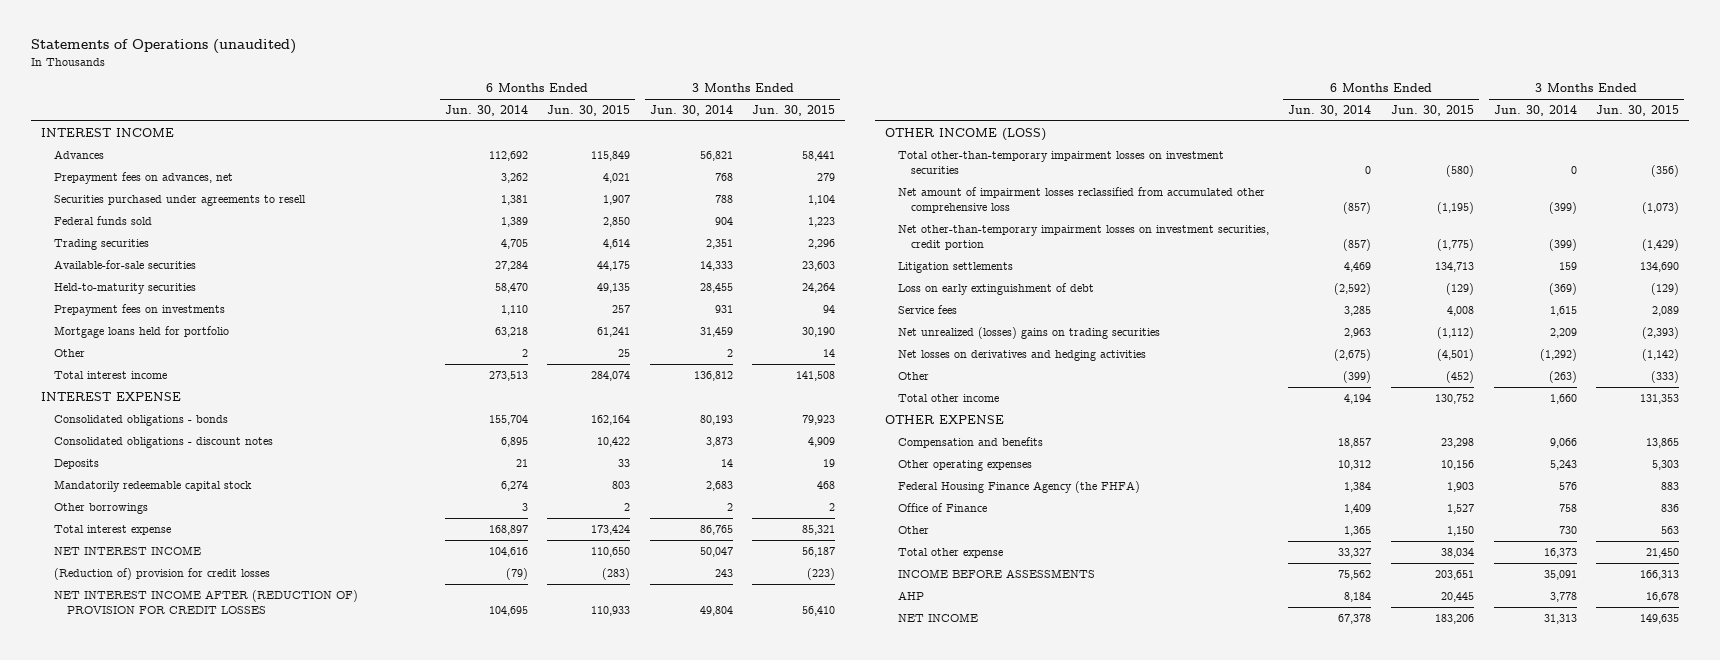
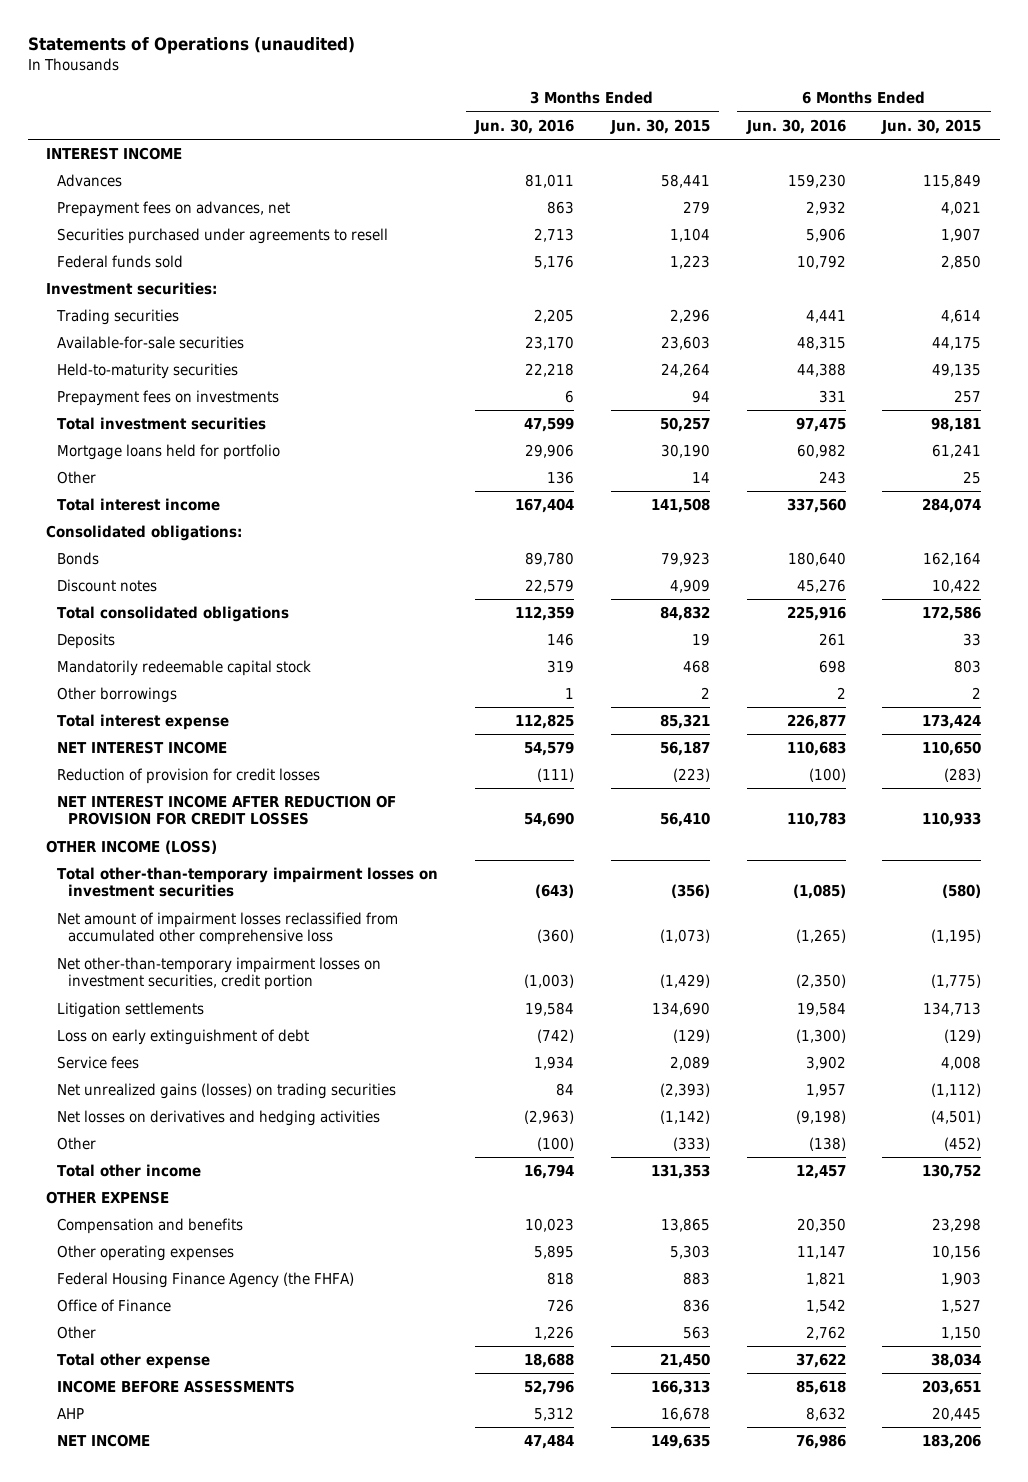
[444,105,528,117] Jun. 30, 2014 -> none
[649,105,733,117] Jun. 30, 2014 -> none
none -> [473,118,574,134] Jun. 30, 2016
none -> [745,118,846,134] Jun. 30, 2016
none -> [46,282,218,296] Investment securities:
none -> [57,417,267,431] Total investment securities
[40,391,181,401] INTEREST EXPENSE -> none
none -> [46,525,243,542] Consolidated obligations:
[53,414,228,426] Consolidated obligations - bonds -> [57,552,100,566] Bonds
[53,436,273,448] Consolidated obligations - discount notes -> [57,579,158,593] Discount notes
none -> [57,606,290,623] Total consolidated obligations
[53,567,270,580] (Reduction of) provision for credit losses -> [57,768,321,785] Reduction of provision for credit losses
[53,589,358,614] NET INTEREST INCOME AFTER (REDUCTION OF) PROVISION FOR CREDIT LOSSES -> [57,795,397,826] NET INTEREST INCOME AFTER REDUCTION OF PROVISION FOR CREDIT LOSSES
[897,326,1160,339] Net unrealized (losses) gains on trading securities -> [57,1083,397,1100] Net unrealized gains (losses) on trading securities

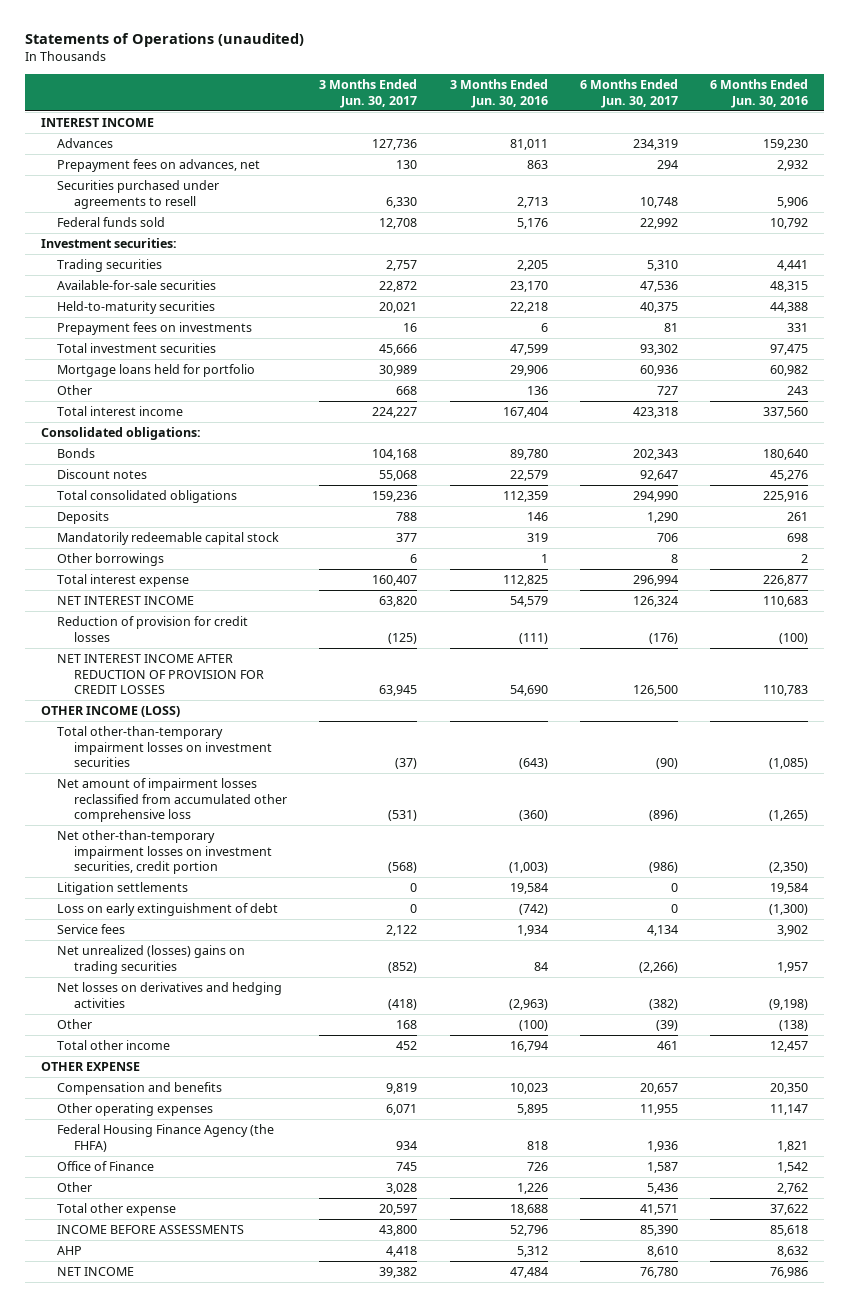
[609,118,710,134] Jun. 30, 2015 -> none
[881,118,982,134] Jun. 30, 2015 -> none
none -> [319,79,418,108] 3 Months Ended Jun. 30, 2017
none -> [579,79,678,108] 6 Months Ended Jun. 30, 2017
[57,1083,397,1100] Net unrealized gains (losses) on trading securities -> [57,945,246,974] Net unrealized (losses) gains on trading securities

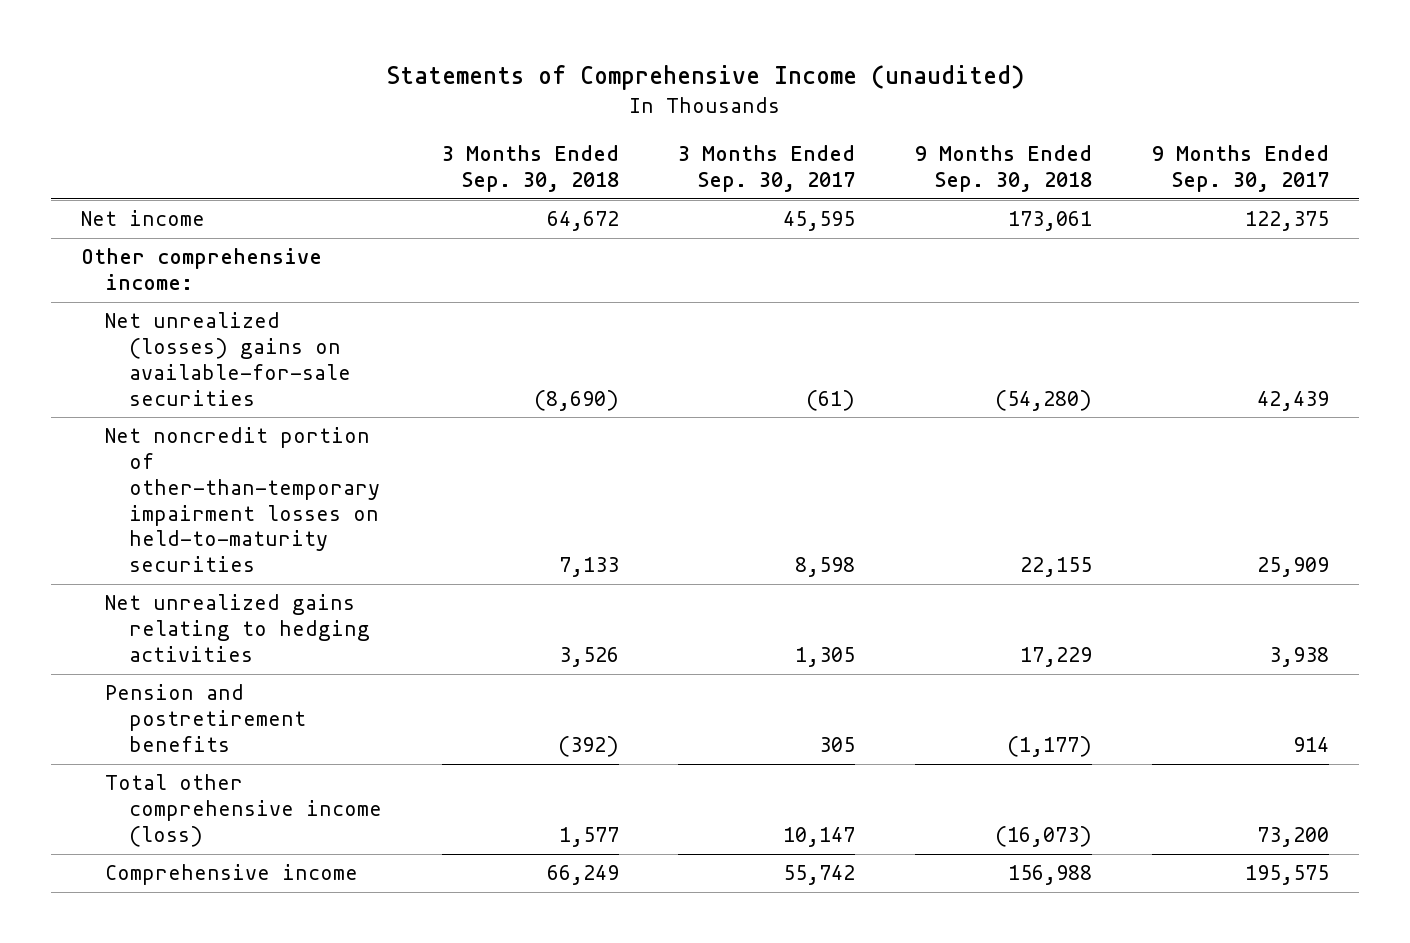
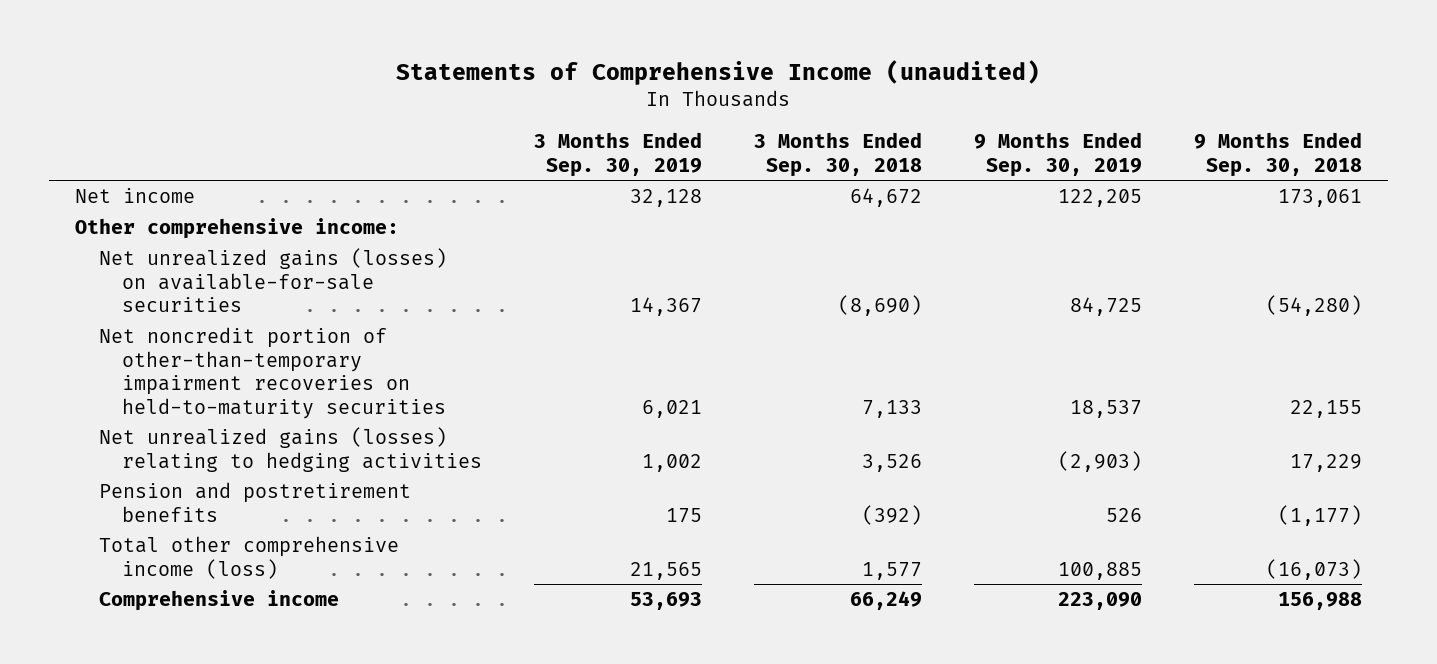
[678,145,856,192] 3 Months Ended Sep. 30, 2017 -> none
[1152,145,1330,192] 9 Months Ended Sep. 30, 2017 -> none
none -> [533,132,702,177] 3 Months Ended Sep. 30, 2019
none -> [973,132,1142,177] 9 Months Ended Sep. 30, 2019
[104,312,351,406] Net unrealized (losses) gains on available-for-sale securities -> [98,248,447,313] Net unrealized gains (losses) on available-for-sale securities
[104,427,380,572] Net noncredit portion of other-than-temporary impairment losses on held-to-maturity securities -> [98,327,446,419] Net noncredit portion of other-than-temporary impairment recoveries on held-to-maturity securities
[104,594,370,662] Net unrealized gains relating to hedging activities -> [98,427,482,472] Net unrealized gains (losses) relating to hedging activities

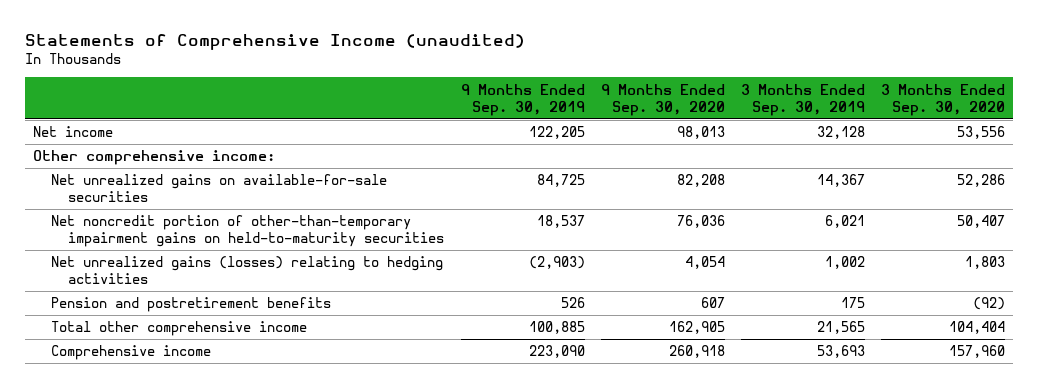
[753,132,922,177] 3 Months Ended Sep. 30, 2018 -> none
[1193,132,1362,177] 9 Months Ended Sep. 30, 2018 -> none
none -> [600,83,725,116] 9 Months Ended Sep. 30, 2020
none -> [880,83,1005,116] 3 Months Ended Sep. 30, 2020
[98,248,447,313] Net unrealized gains (losses) on available-for-sale securities -> [50,174,387,203] Net unrealized gains on available-for-sale securities
[98,327,446,419] Net noncredit portion of other-than-temporary impairment recoveries on held-to-maturity securities -> [50,215,445,248] Net noncredit portion of other-than-temporary impairment gains on held-to-maturity securities
[98,536,399,579] Total other comprehensive income (loss) -> [50,321,307,337] Total other comprehensive income

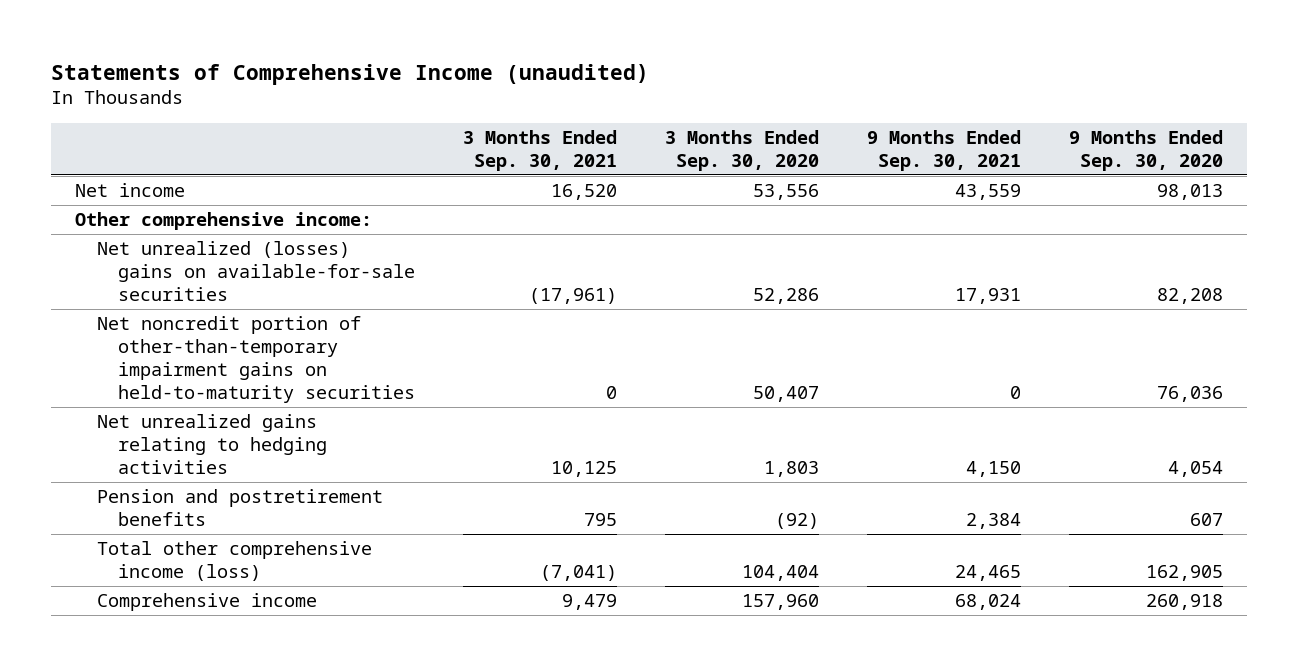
[460,83,585,116] 9 Months Ended Sep. 30, 2019 -> none
[740,83,865,116] 3 Months Ended Sep. 30, 2019 -> none
none -> [462,129,617,171] 3 Months Ended Sep. 30, 2021
none -> [866,129,1021,171] 9 Months Ended Sep. 30, 2021
[50,174,387,203] Net unrealized gains on available-for-sale securities -> [96,241,415,301] Net unrealized (losses) gains on available-for-sale securities
[50,256,443,285] Net unrealized gains (losses) relating to hedging activities -> [96,414,327,474] Net unrealized gains relating to hedging activities
[50,321,307,337] Total other comprehensive income -> [96,541,372,582] Total other comprehensive income (loss)

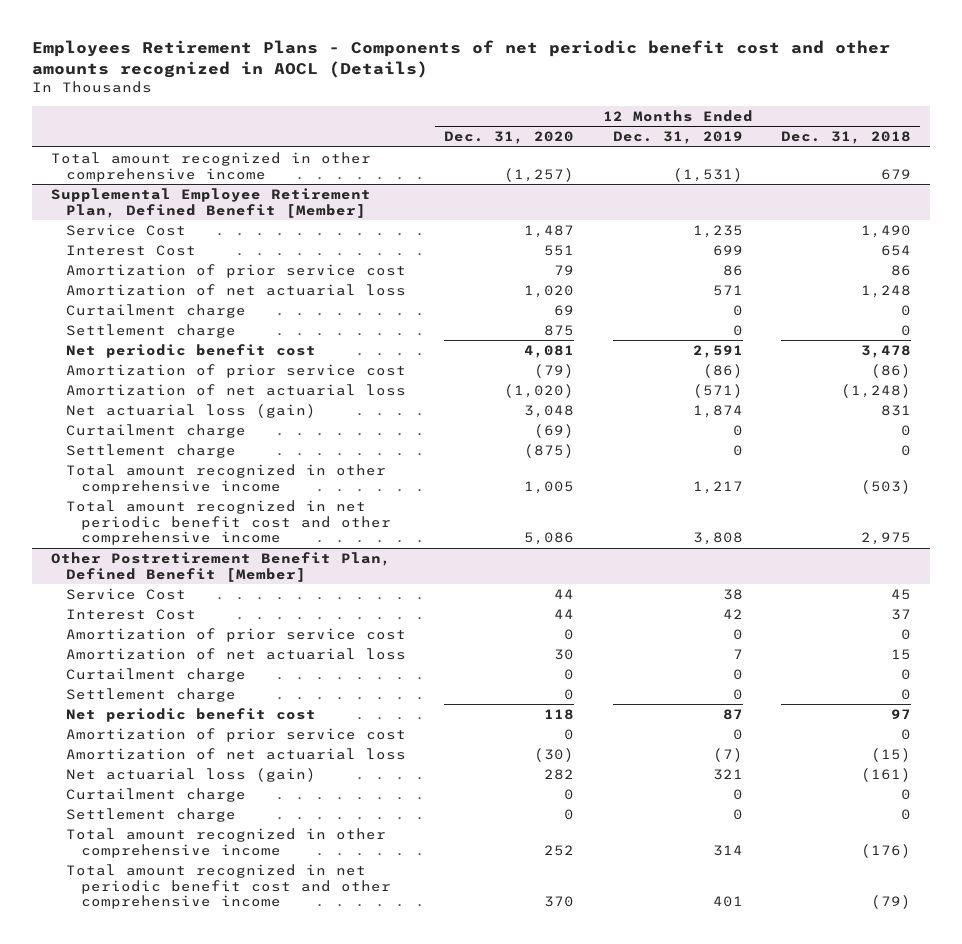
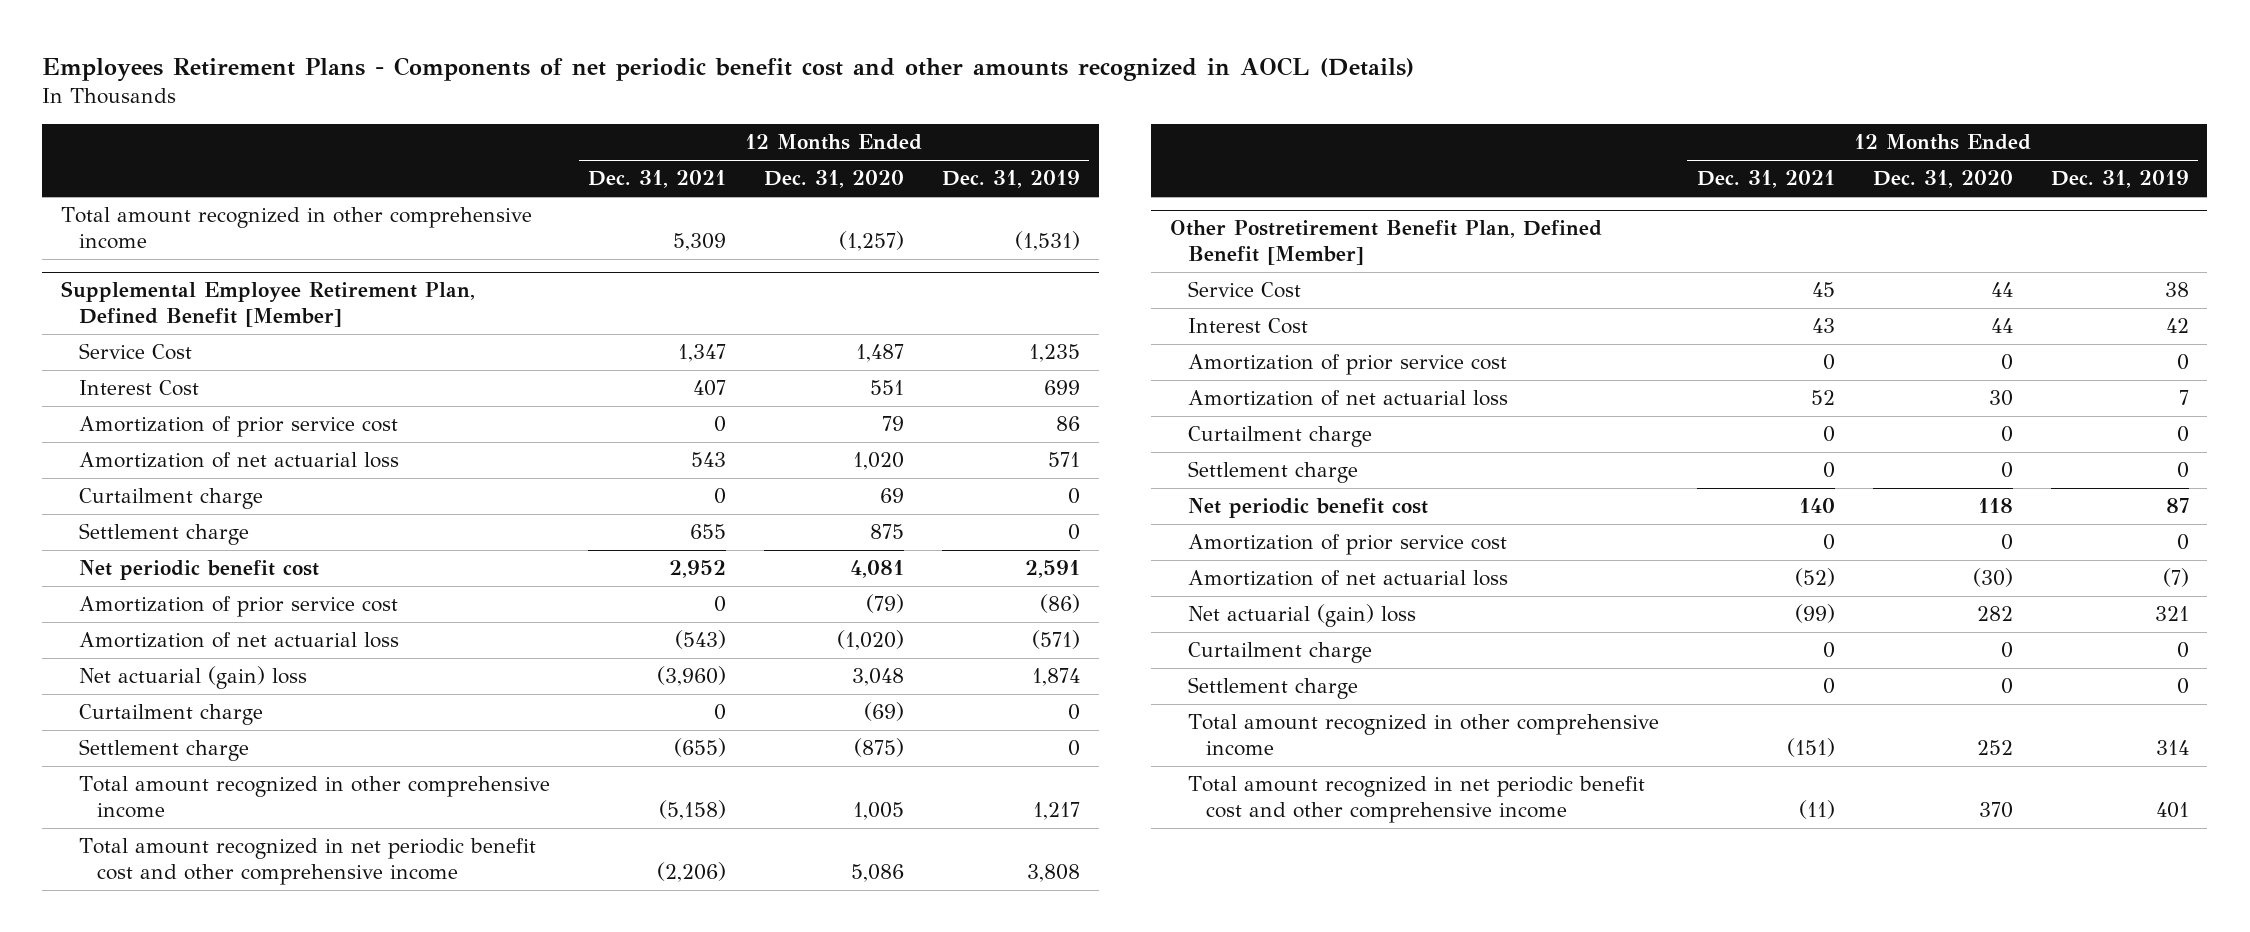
[780,131,911,145] Dec. 31, 2018 -> none
none -> [588,170,727,189] Dec. 31, 2021
[66,403,317,418] Net actuarial loss (gain) -> [79,666,308,690] Net actuarial (gain) loss
[66,767,317,782] Net actuarial loss (gain) -> [1187,604,1416,628] Net actuarial (gain) loss

